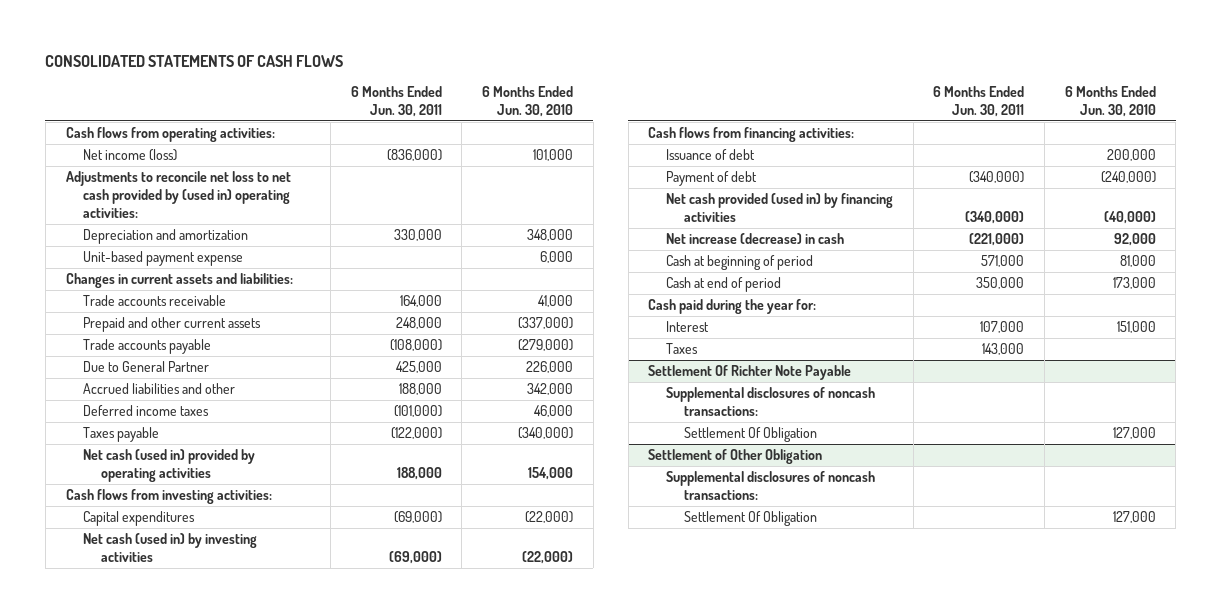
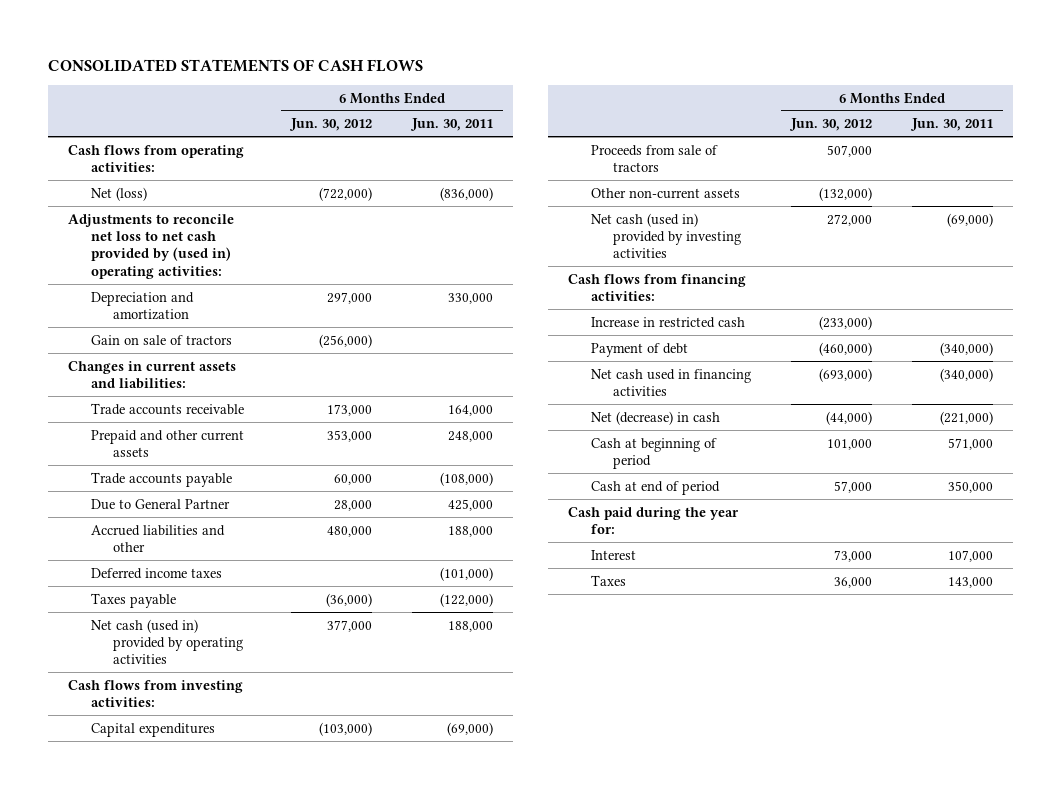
[482,86,574,118] 6 Months Ended Jun. 30, 2010 -> none
none -> [288,118,372,132] Jun. 30, 2012
[83,148,178,161] Net income (loss) -> [90,186,147,201] Net (loss)
[83,250,244,266] Unit-based payment expense -> none
none -> [90,334,232,345] Gain on sale of tractors
none -> [590,144,718,172] Proceeds from sale of tractors
none -> [590,187,740,199] Other non-current assets
[83,532,258,562] Net cash (used in) by investing activities -> [590,212,742,259] Net cash (used in) provided by investing activities
[666,148,756,160] Issuance of debt -> none
none -> [590,316,745,328] Increase in restricted cash
[666,192,894,222] Net cash provided (used in) by financing activities -> [590,368,751,396] Net cash used in financing activities
[666,232,845,244] Net increase (decrease) in cash -> [590,410,720,425] Net (decrease) in cash
[648,364,852,380] Settlement Of Richter Note Payable -> none
[666,386,876,416] Supplemental disclosures of noncash transactions: -> none
[683,426,817,442] Settlement Of Obligation -> none
[648,448,823,464] Settlement of Other Obligation -> none
[666,470,876,500] Supplemental disclosures of noncash transactions: -> none
[683,510,817,526] Settlement Of Obligation -> none

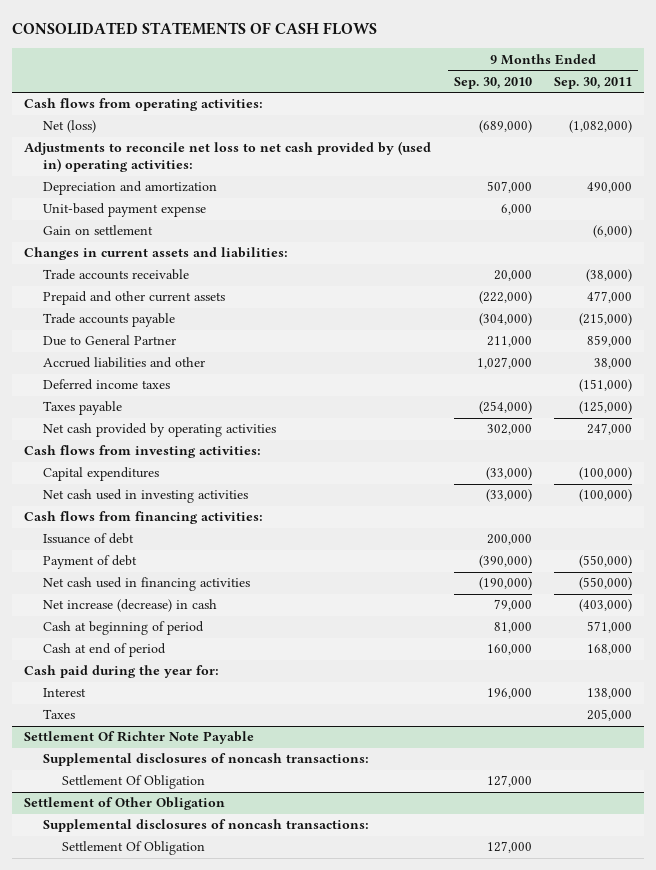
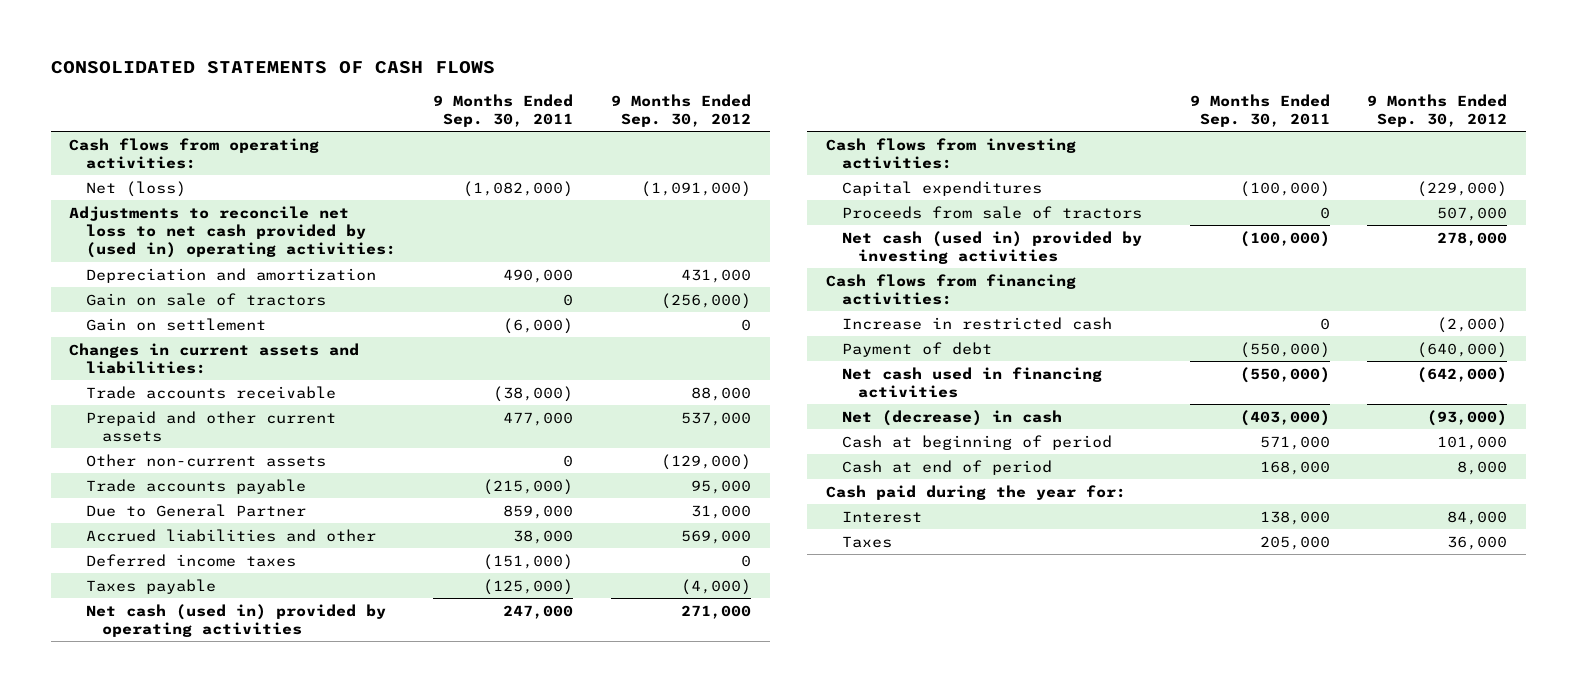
[453,76,532,89] Sep. 30, 2010 -> none
none -> [611,93,752,127] 9 Months Ended Sep. 30, 2012
[42,203,206,218] Unit-based payment expense -> none
none -> [85,292,326,306] Gain on sale of tractors
none -> [85,453,326,467] Other non-current assets
[42,423,276,438] Net cash provided by operating activities -> [85,603,386,638] Net cash (used in) provided by operating activities
none -> [841,205,1142,219] Proceeds from sale of tractors
[42,489,248,504] Net cash used in investing activities -> [841,230,1142,265] Net cash (used in) provided by investing activities
[42,533,134,545] Issuance of debt -> none
none -> [841,316,1112,330] Increase in restricted cash
[42,599,217,613] Net increase (decrease) in cash -> [841,409,1062,426] Net (decrease) in cash
[23,731,254,745] Settlement Of Richter Note Payable -> none
[42,753,369,767] Supplemental disclosures of noncash transactions: -> none
[62,775,206,790] Settlement Of Obligation -> none
[23,797,225,811] Settlement of Other Obligation -> none
[42,819,369,833] Supplemental disclosures of noncash transactions: -> none
[62,841,206,856] Settlement Of Obligation -> none

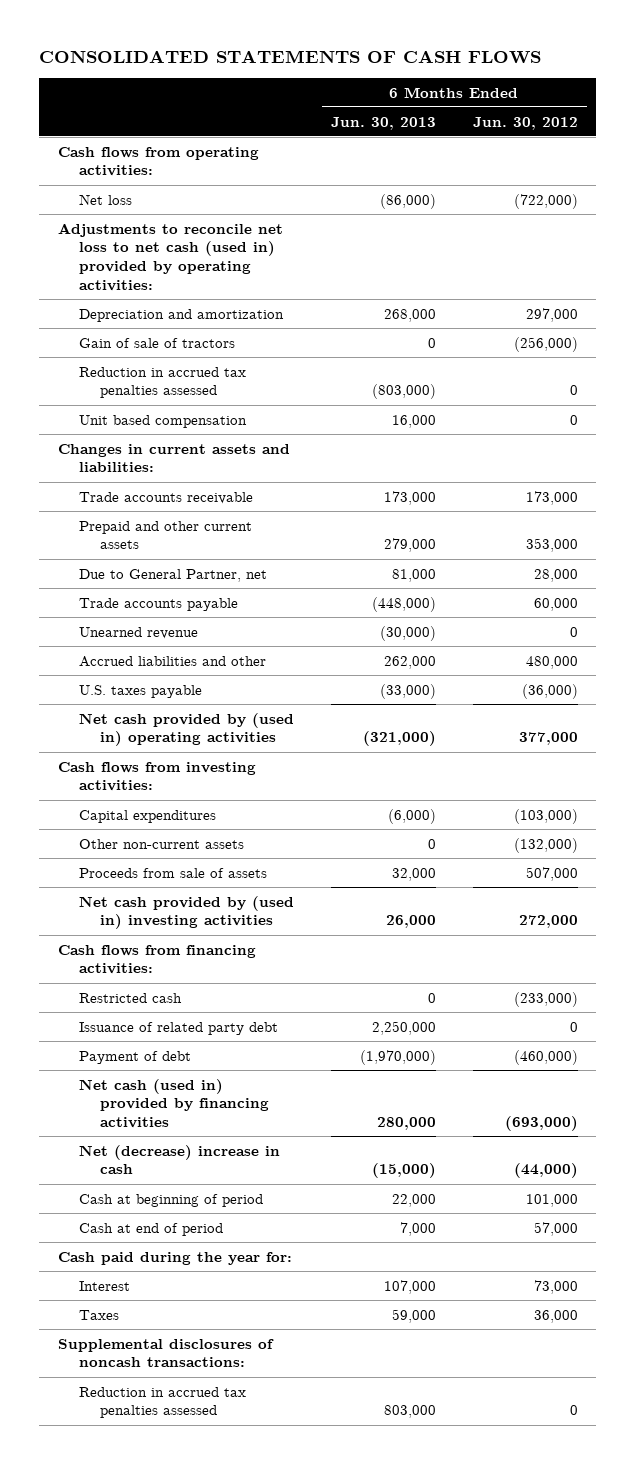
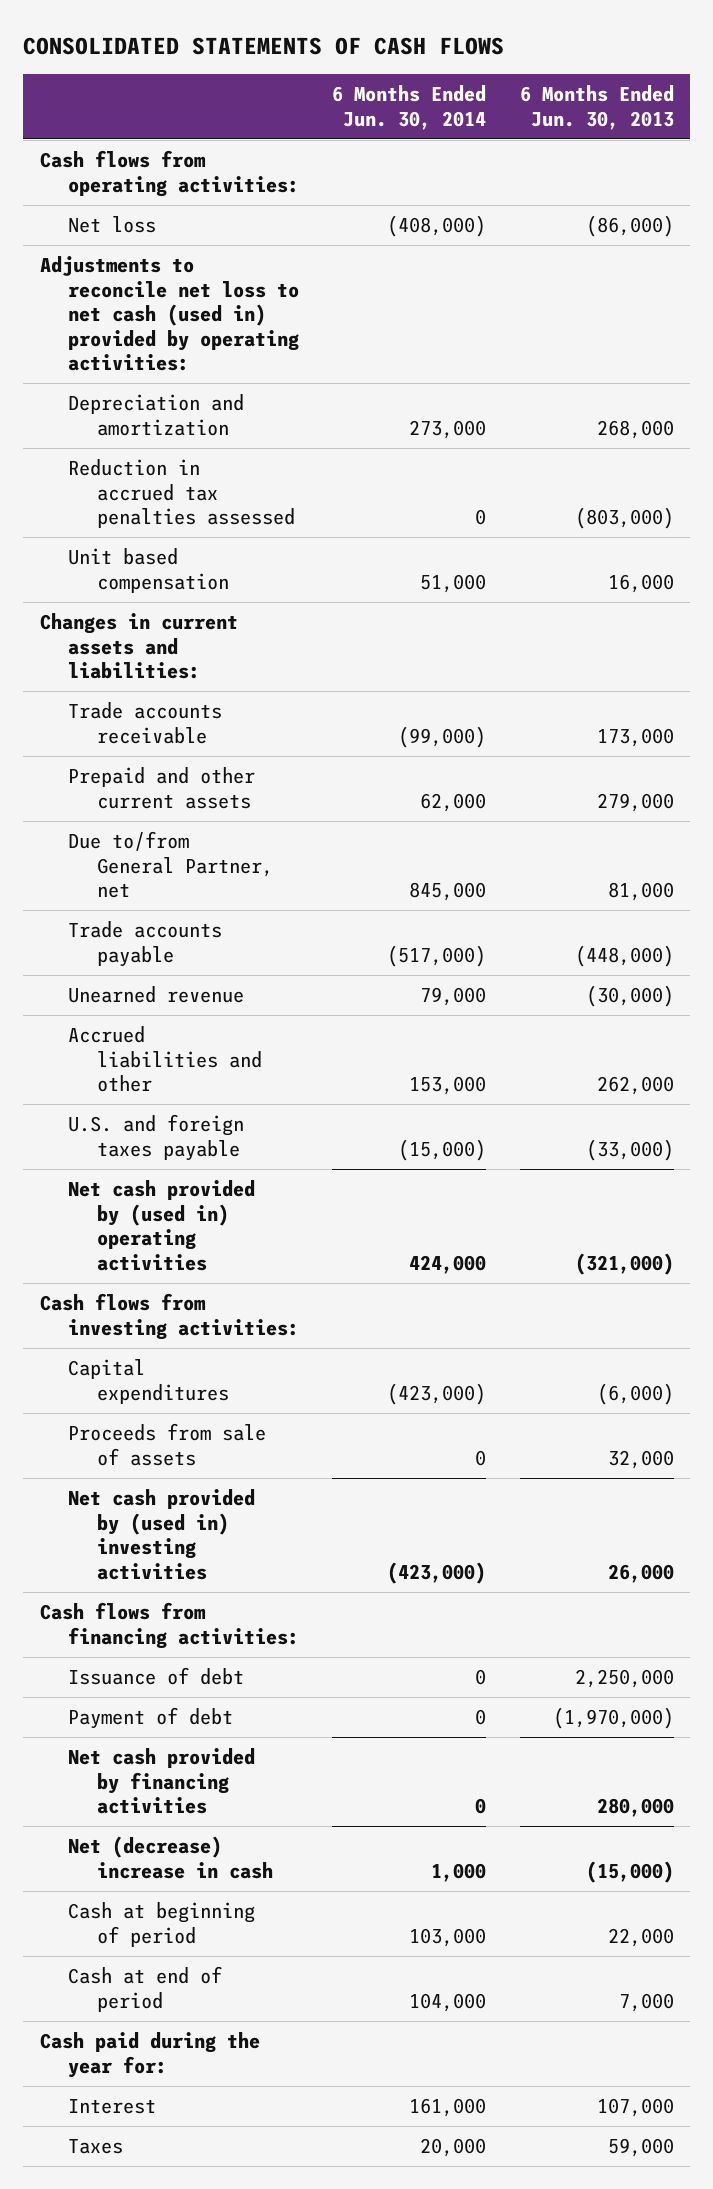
[472,116,578,130] Jun. 30, 2012 -> none
none -> [332,84,487,130] 6 Months Ended Jun. 30, 2014
[79,337,236,348] Gain of sale of tractors -> none
[79,568,268,582] Due to General Partner, net -> [68,831,274,899] Due to/from General Partner, net
[79,684,203,698] U.S. taxes payable -> [68,1114,245,1161] U.S. and foreign taxes payable
[79,838,245,849] Other non-current assets -> none
[79,992,183,1003] Restricted cash -> none
[79,1021,279,1035] Issuance of related party debt -> [68,1667,245,1686] Issuance of debt
[79,1078,270,1128] Net cash (used in) provided by financing activities -> [68,1748,256,1815] Net cash provided by financing activities
[57,1338,274,1368] Supplemental disclosures of noncash transactions: -> none
[79,1386,247,1419] Reduction in accrued tax penalties assessed -> none

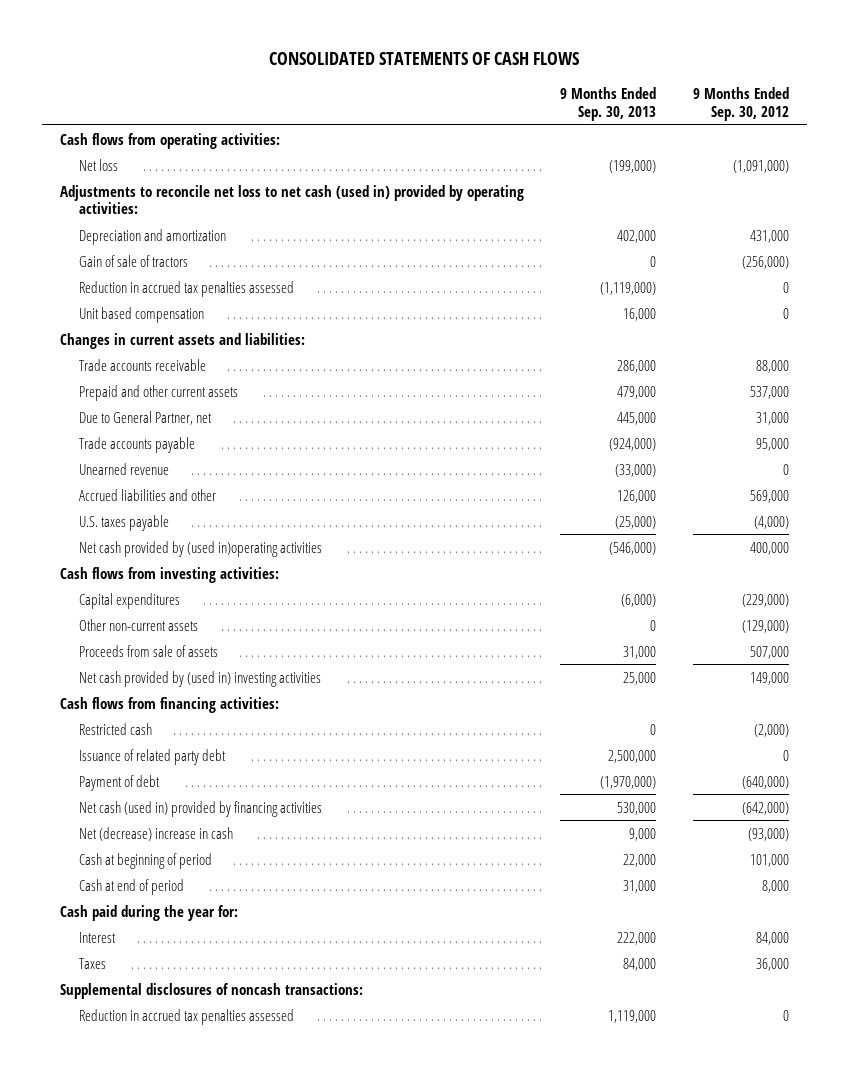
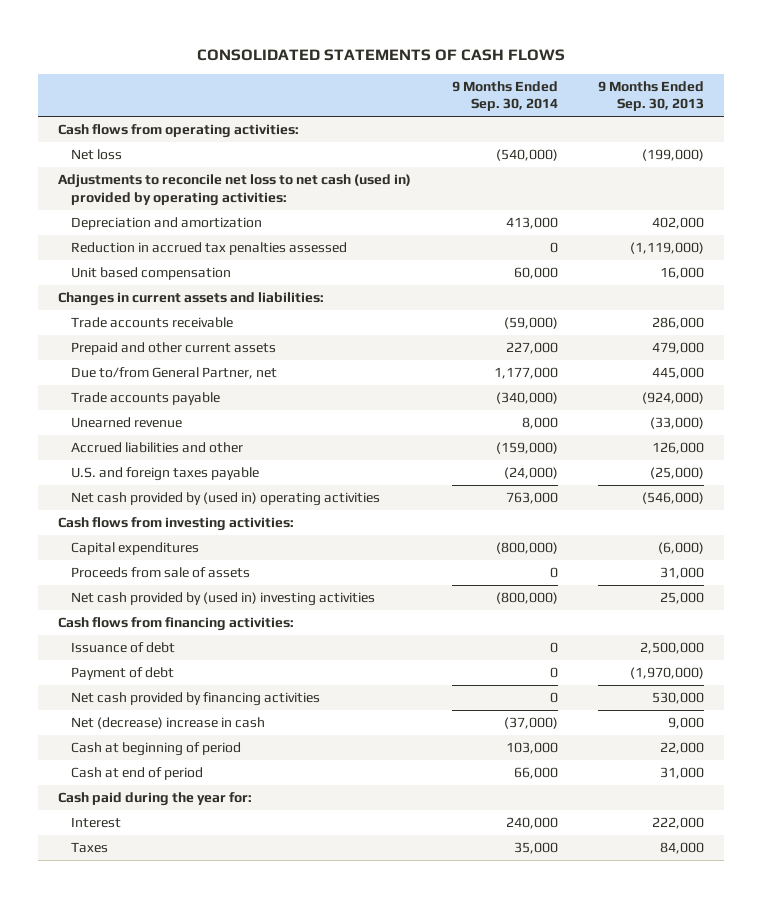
[692,87,789,122] 9 Months Ended Sep. 30, 2012 -> none
none -> [451,80,558,112] 9 Months Ended Sep. 30, 2014
[78,254,188,267] Gain of sale of tractors -> none
[78,410,212,425] Due to General Partner, net -> [70,367,277,380] Due to/from General Partner, net
[78,514,169,531] U.S. taxes payable -> [70,467,259,482] U.S. and foreign taxes payable
[78,540,322,557] Net cash provided by (used in)operating activities -> [70,492,380,507] Net cash provided by (used in) operating activities
[78,618,198,631] Other non-current assets -> none
[78,722,152,735] Restricted cash -> none
[78,748,226,765] Issuance of related party debt -> [70,642,175,654] Issuance of debt
[78,800,322,817] Net cash (used in) provided by financing activities -> [70,692,320,707] Net cash provided by financing activities
[59,982,363,999] Supplemental disclosures of noncash transactions: -> none
[78,1008,294,1025] Reduction in accrued tax penalties assessed -> none

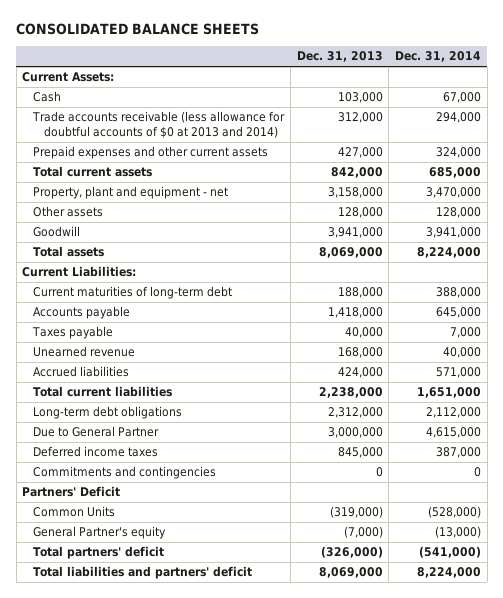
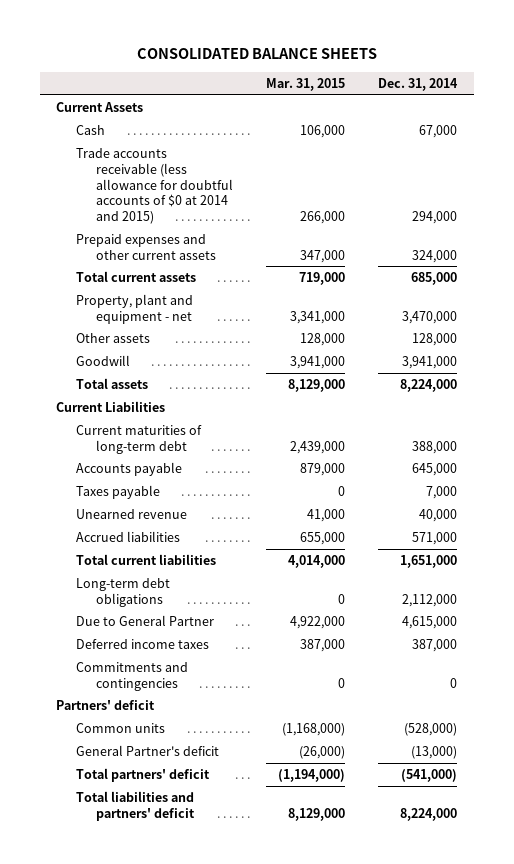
[296,51,383,63] Dec. 31, 2013 -> none
none -> [266,77,346,91] Mar. 31, 2015
[22,72,115,83] Current Assets: -> [56,101,144,112] Current Assets
[32,111,286,139] Trade accounts receivable (less allowance for doubtful accounts of $0 at 2013 and 2014) -> [76,147,233,225] Trade accounts receivable (less allowance for doubtful accounts of $0 at 2014 and 2015)
[22,266,137,278] Current Liabilities: -> [56,400,166,412] Current Liabilities
[22,486,121,498] Partners' Deficit -> [56,699,156,710] Partners' deficit
[33,506,116,518] Common Units -> [76,722,166,733] Common units
[33,526,167,540] General Partner's equity -> [76,744,220,756] General Partner's deficit

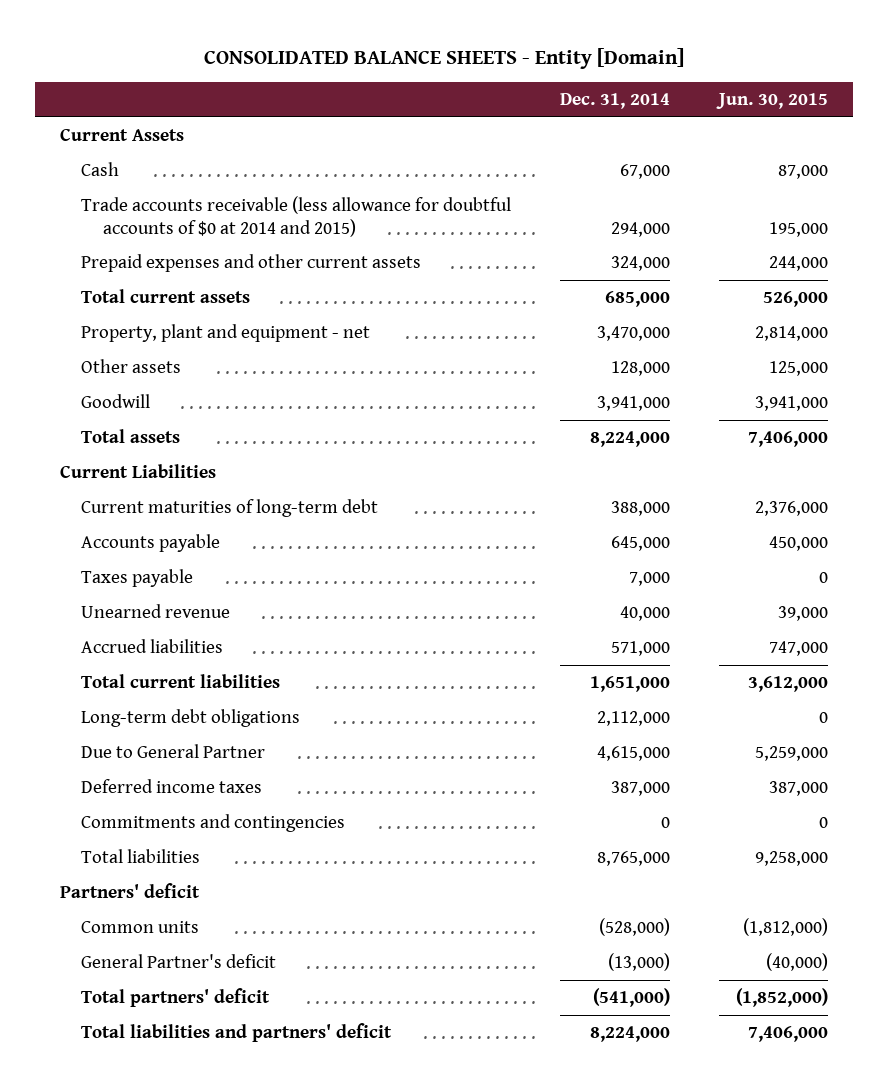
[136,48,377,60] CONSOLIDATED BALANCE SHEETS -> [203,47,684,69] CONSOLIDATED BALANCE SHEETS - Entity [Domain]
[266,77,346,91] Mar. 31, 2015 -> none
none -> [716,92,829,109] Jun. 30, 2015
none -> [81,849,201,864] Total liabilities

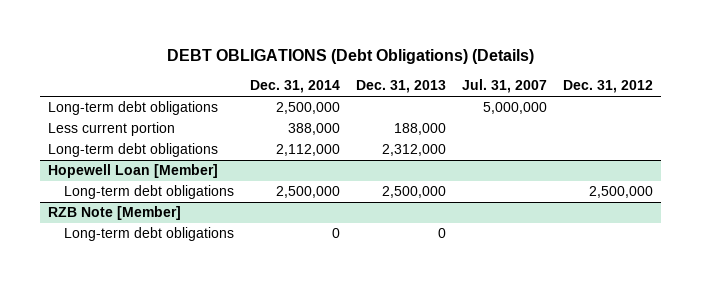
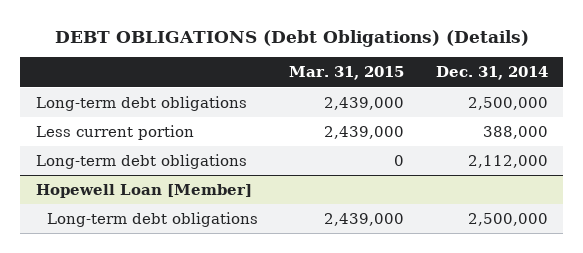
[355,80,446,94] Dec. 31, 2013 -> none
[461,79,547,94] Jul. 31, 2007 -> none
[562,80,653,94] Dec. 31, 2012 -> none
none -> [289,66,405,81] Mar. 31, 2015
[48,206,182,221] RZB Note [Member] -> none
[63,227,234,242] Long-term debt obligations -> none

